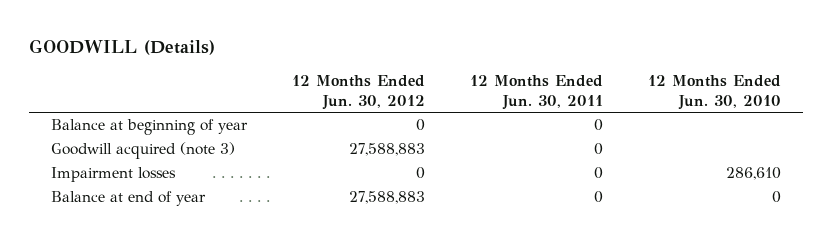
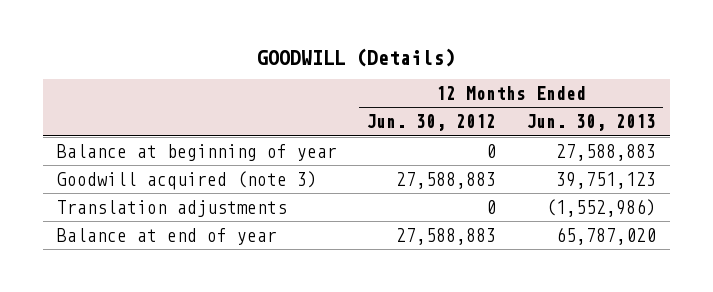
[470,75,604,110] 12 Months Ended Jun. 30, 2011 -> none
[647,75,781,110] 12 Months Ended Jun. 30, 2010 -> none
none -> [525,114,656,132] Jun. 30, 2013
[51,167,177,183] Impairment losses -> none
none -> [57,199,288,217] Translation adjustments

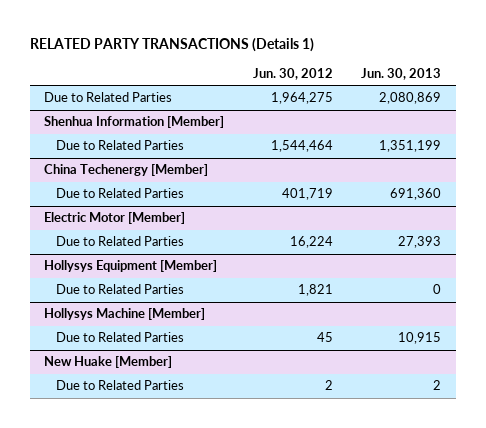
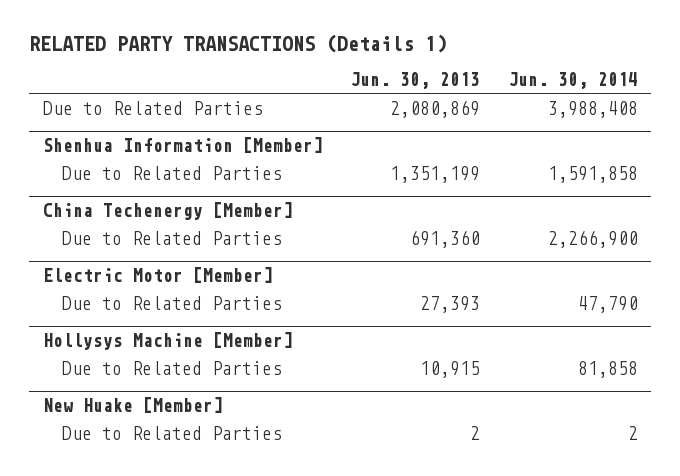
[252,67,333,80] Jun. 30, 2012 -> none
none -> [507,71,638,89] Jun. 30, 2014
[44,260,218,273] Hollysys Equipment [Member] -> none
[56,284,185,295] Due to Related Parties -> none

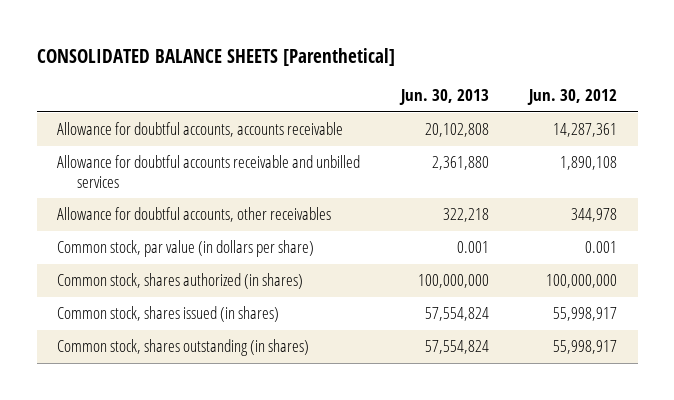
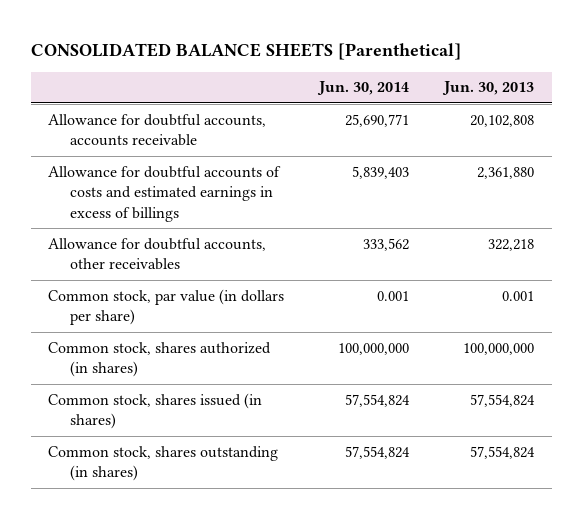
[527,89,618,106] Jun. 30, 2012 -> none
none -> [317,81,410,96] Jun. 30, 2014
[56,155,360,189] Allowance for doubtful accounts receivable and unbilled services -> [48,165,282,222] Allowance for doubtful accounts of costs and estimated earnings in excess of billings

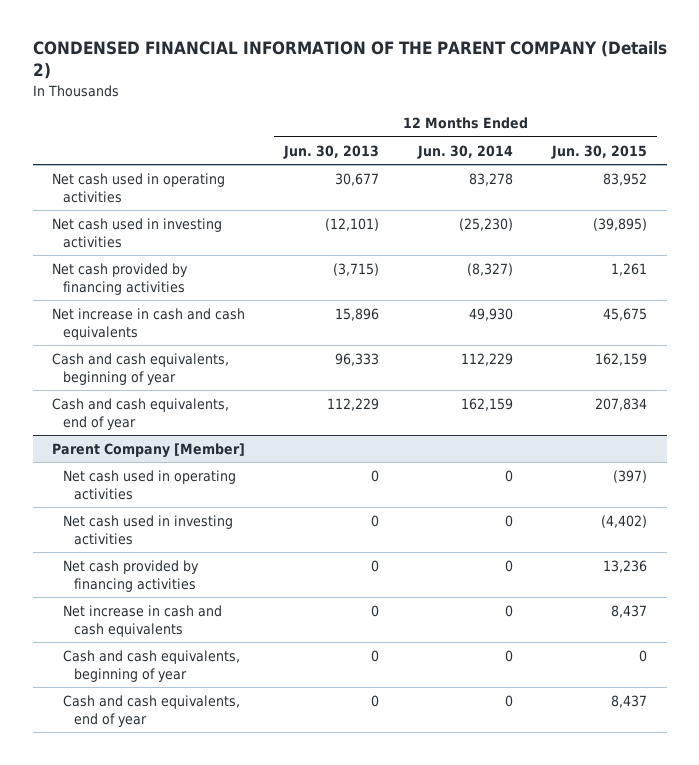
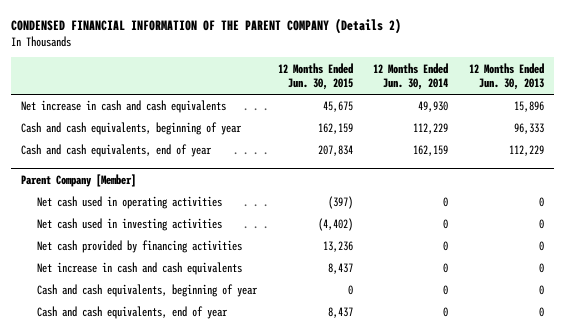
[52,172,226,203] Net cash used in operating activities -> none
[52,217,223,248] Net cash used in investing activities -> none
[52,262,189,295] Net cash provided by financing activities -> none

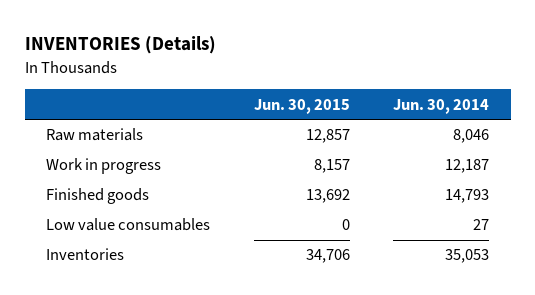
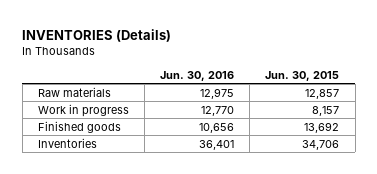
[392,98,489,114] Jun. 30, 2014 -> none
none -> [160,70,235,81] Jun. 30, 2016
[46,218,211,232] Low value consumables -> none

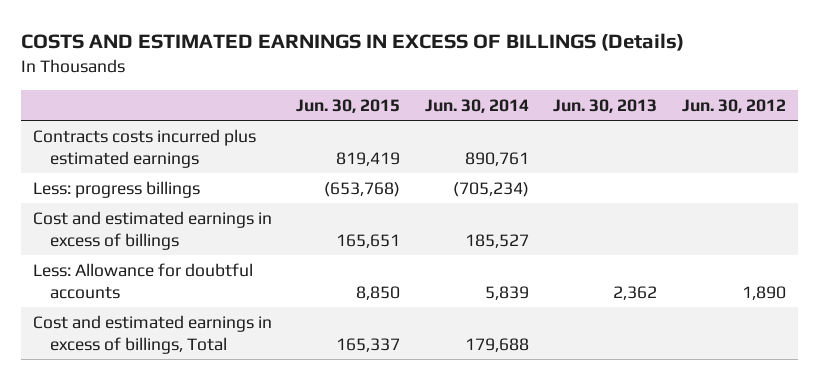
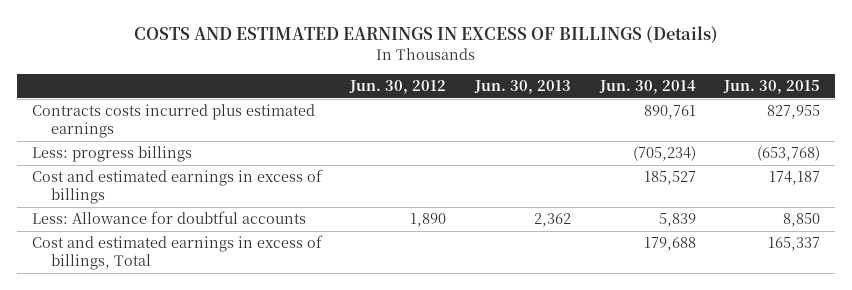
[336,151,401,166] 819,419 -> [767,105,821,120] 827,955
[336,233,401,248] 165,651 -> [769,171,821,186] 174,187

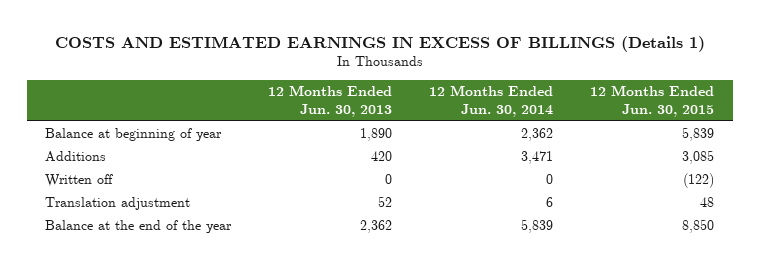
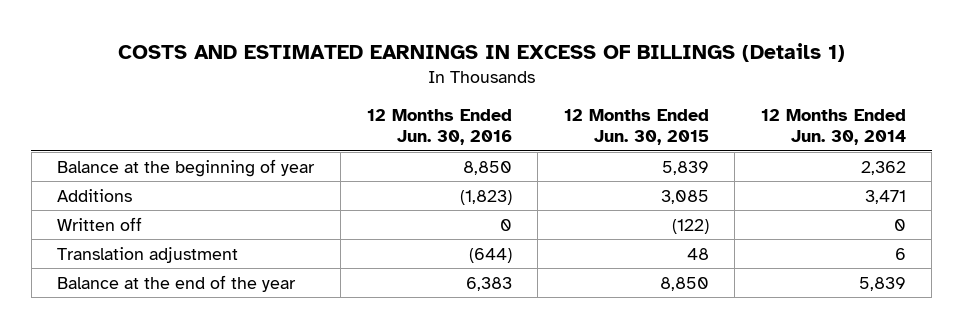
[268,85,393,117] 12 Months Ended Jun. 30, 2013 -> none
none -> [366,109,512,145] 12 Months Ended Jun. 30, 2016
[45,128,223,142] Balance at beginning of year -> [57,158,316,177] Balance at the beginning of year

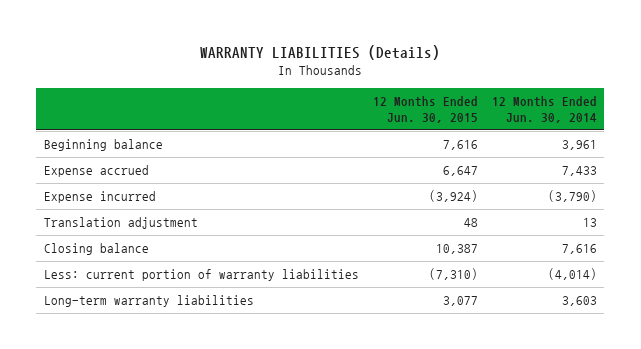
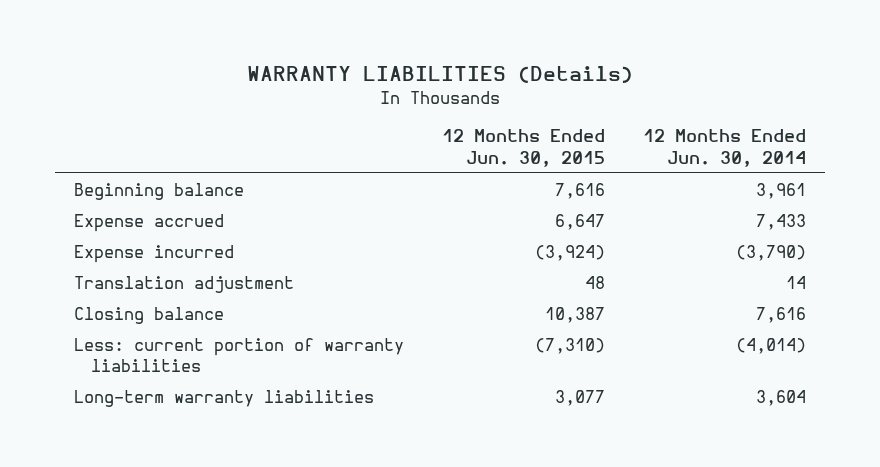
[583,218,598,228] 13 -> [785,275,806,289] 14
[562,296,598,307] 3,603 -> [755,389,806,406] 3,604

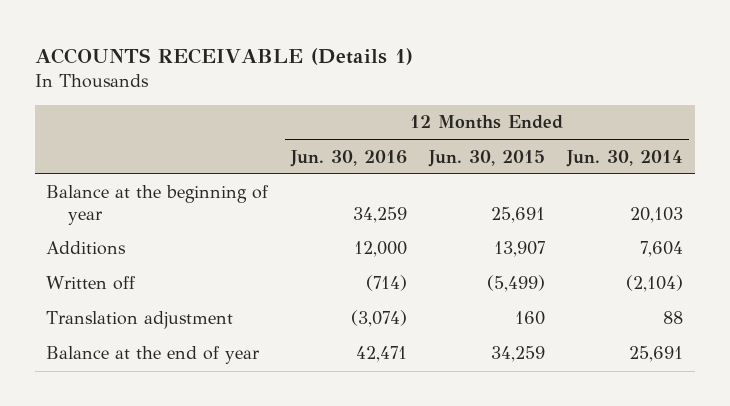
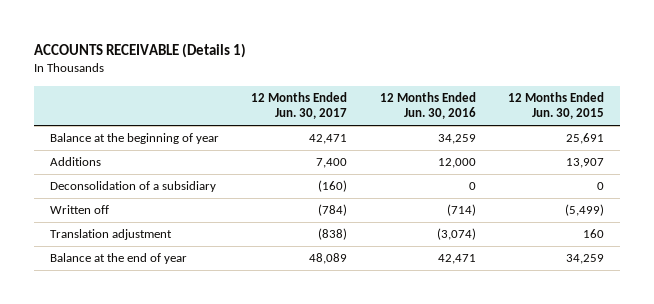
[566,149,684,167] Jun. 30, 2014 -> none
none -> [251,91,348,120] 12 Months Ended Jun. 30, 2017
none -> [50,181,217,193] Deconsolidation of a subsidiary

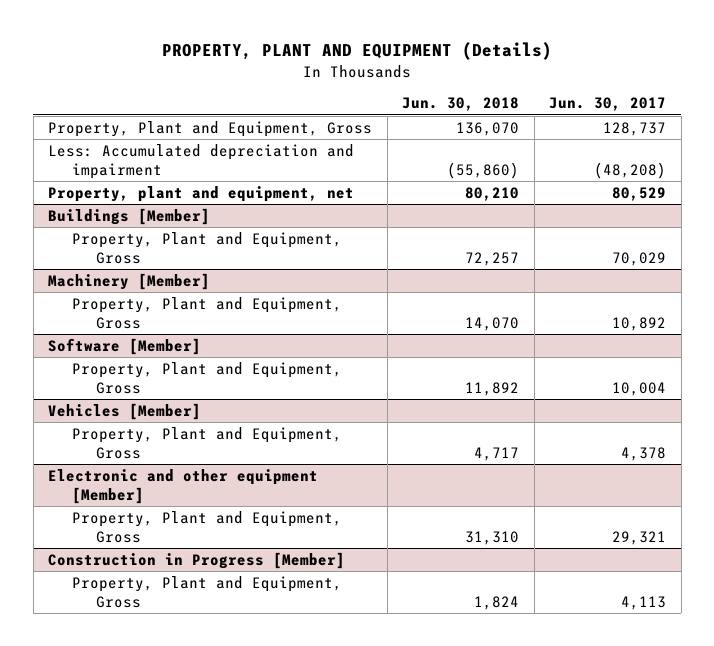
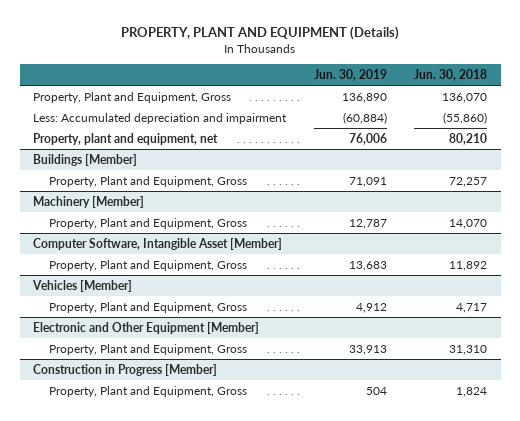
[549,97,667,112] Jun. 30, 2017 -> none
none -> [313,68,387,81] Jun. 30, 2019
[48,337,202,355] Software [Member] -> [33,237,283,250] Computer Software, Intangible Asset [Member]
[48,468,319,504] Electronic and other equipment [Member] -> [33,321,260,334] Electronic and Other Equipment [Member]

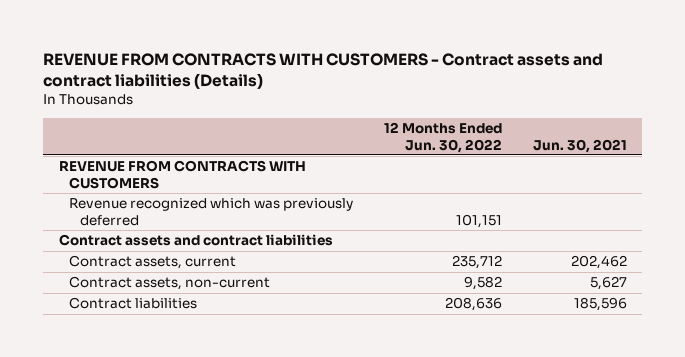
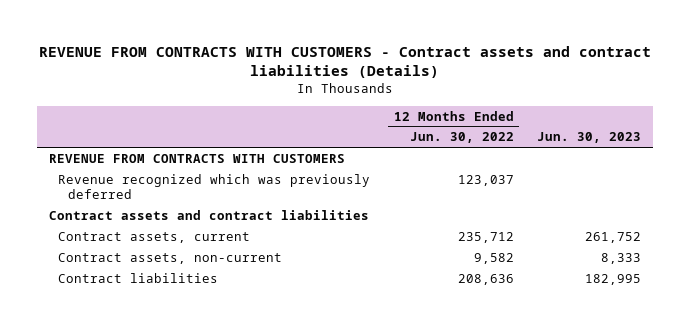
[532,138,627,153] Jun. 30, 2021 -> none
none -> [536,132,641,144] Jun. 30, 2023
[455,213,502,228] 101,151 -> [457,174,514,186] 123,037

